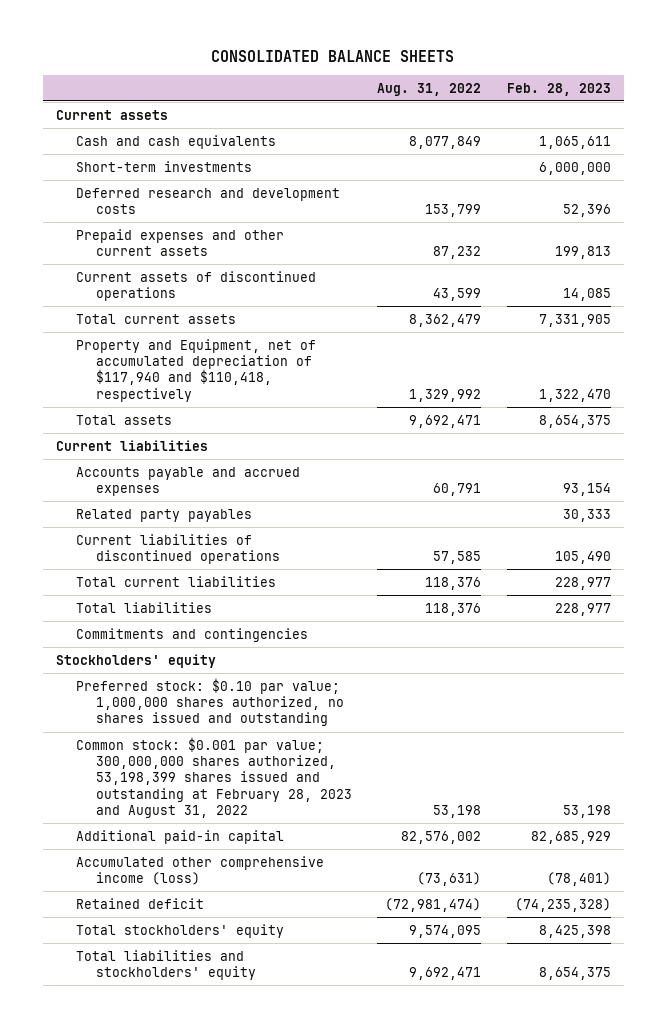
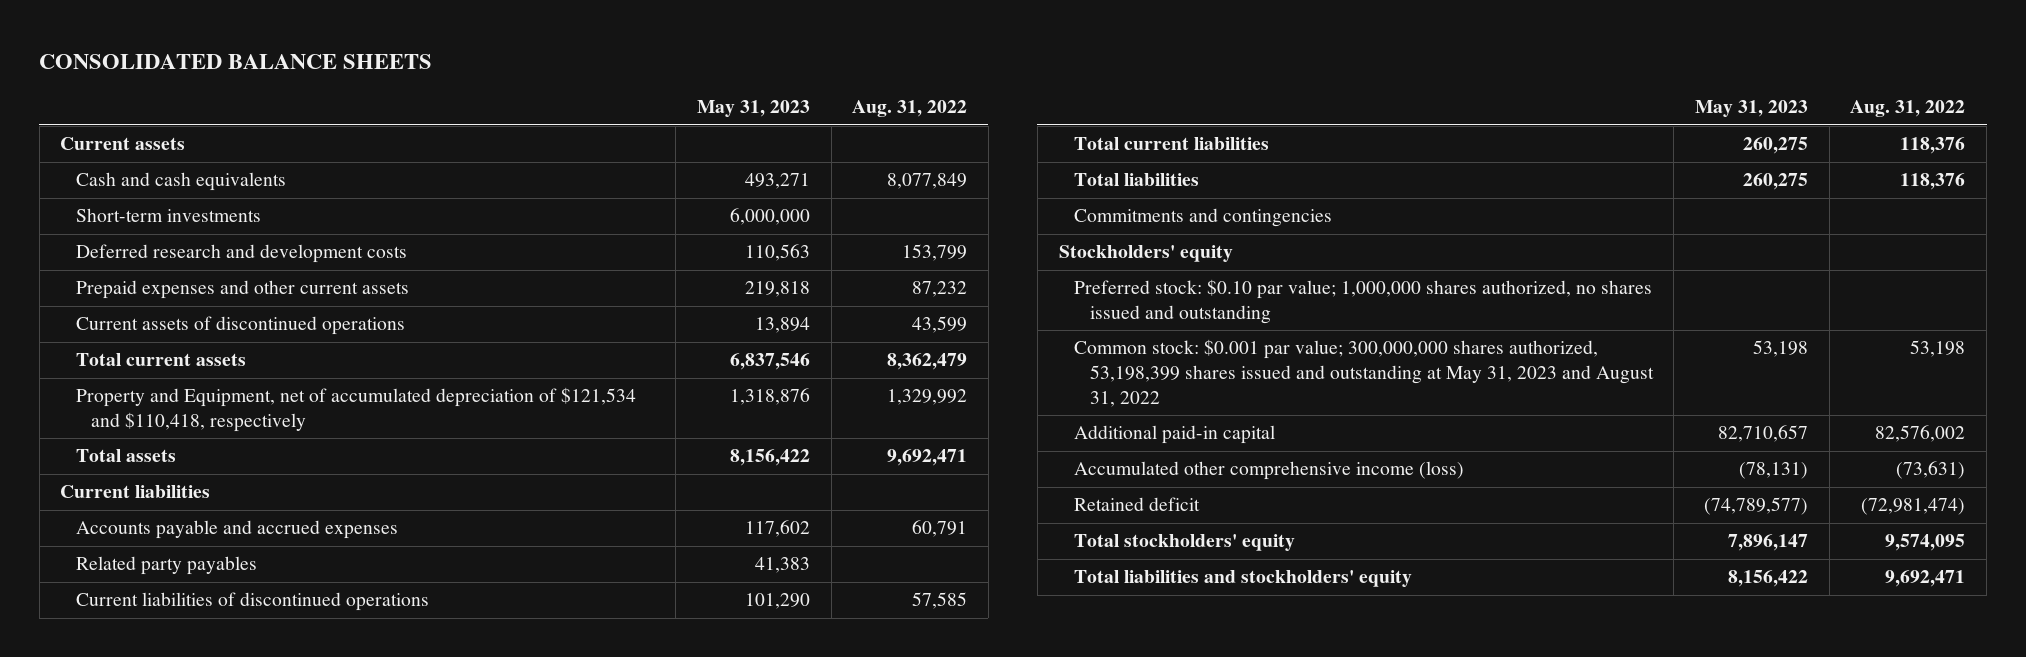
[507,82,612,96] Feb. 28, 2023 -> none
none -> [696,100,810,118] May 31, 2023
[75,338,316,402] Property and Equipment, net of accumulated depreciation of $117,940 and $110,418, respectively -> [75,387,636,432] Property and Equipment, net of accumulated depreciation of $121,534 and $110,418, respectively
[75,736,352,819] Common stock: $0.001 par value; 300,000,000 shares authorized, 53,198,399 shares issued and outstanding at February 28, 2023 and August 31, 2022 -> [1074,339,1654,407] Common stock: $0.001 par value; 300,000,000 shares authorized, 53,198,399 shares issued and outstanding at May 31, 2023 and August 31, 2022

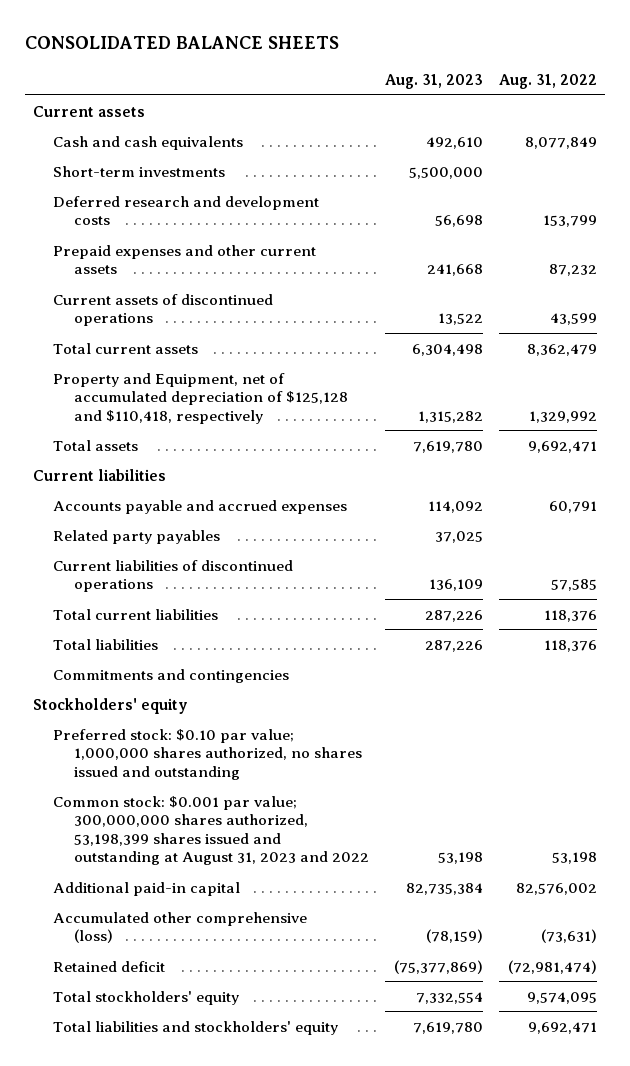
[696,100,810,118] May 31, 2023 -> none
none -> [384,73,483,89] Aug. 31, 2023
[75,387,636,432] Property and Equipment, net of accumulated depreciation of $121,534 and $110,418, respectively -> [53,372,348,424] Property and Equipment, net of accumulated depreciation of $125,128 and $110,418, respectively
[1074,339,1654,407] Common stock: $0.001 par value; 300,000,000 shares authorized, 53,198,399 shares issued and outstanding at May 31, 2023 and August 31, 2022 -> [53,795,369,866] Common stock: $0.001 par value; 300,000,000 shares authorized, 53,198,399 shares issued and outstanding at August 31, 2023 and 2022
[1074,461,1465,481] Accumulated other comprehensive income (loss) -> [53,911,308,944] Accumulated other comprehensive (loss)

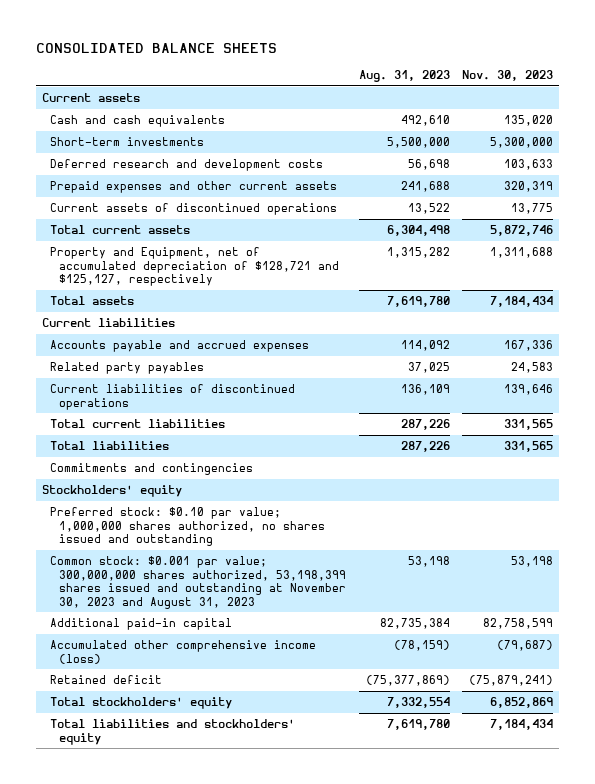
[499,73,598,89] Aug. 31, 2022 -> none
none -> [462,70,554,82] Nov. 30, 2023
[426,264,483,277] 241,668 -> [400,181,450,193] 241,688
[53,372,348,424] Property and Equipment, net of accumulated depreciation of $125,128 and $110,418, respectively -> [50,247,340,287] Property and Equipment, net of accumulated depreciation of $128,721 and $125,127, respectively
[53,795,369,866] Common stock: $0.001 par value; 300,000,000 shares authorized, 53,198,399 shares issued and outstanding at August 31, 2023 and 2022 -> [50,556,347,609] Common stock: $0.001 par value; 300,000,000 shares authorized, 53,198,399 shares issued and outstanding at November 30, 2023 and August 31, 2023
[53,911,308,944] Accumulated other comprehensive (loss) -> [50,640,317,664] Accumulated other comprehensive income (loss)

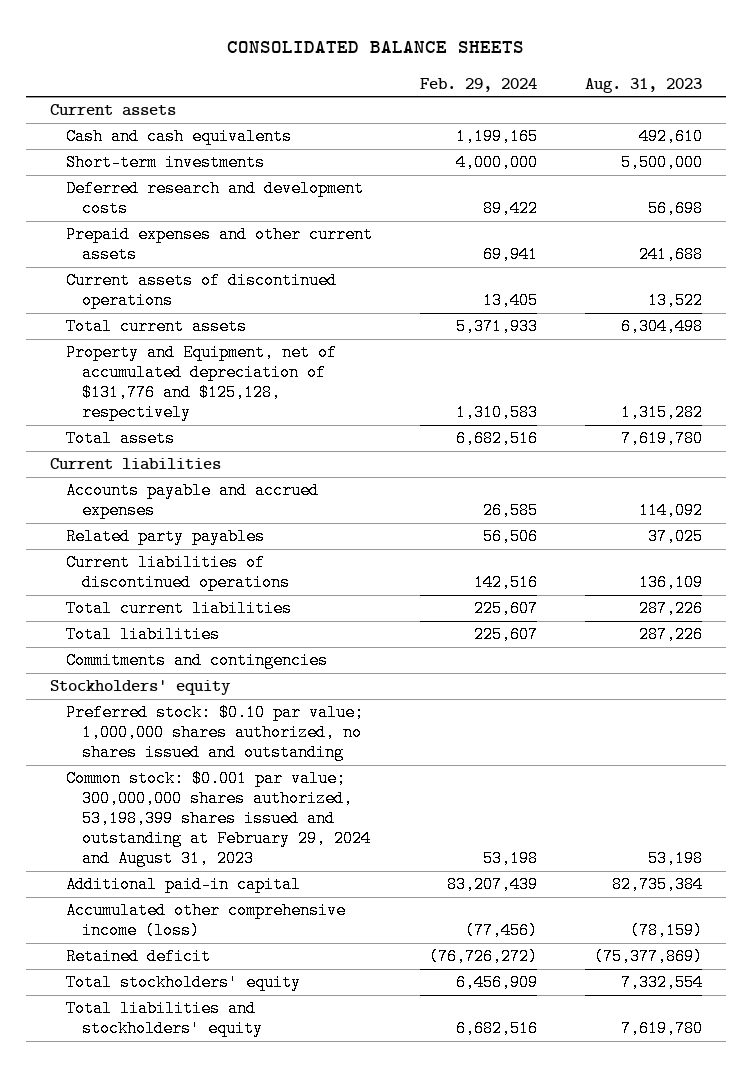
[462,70,554,82] Nov. 30, 2023 -> none
none -> [420,77,538,92] Feb. 29, 2024
[50,247,340,287] Property and Equipment, net of accumulated depreciation of $128,721 and $125,127, respectively -> [66,344,338,422] Property and Equipment, net of accumulated depreciation of $131,776 and $125,128, respectively
[50,556,347,609] Common stock: $0.001 par value; 300,000,000 shares authorized, 53,198,399 shares issued and outstanding at November 30, 2023 and August 31, 2023 -> [66,770,372,868] Common stock: $0.001 par value; 300,000,000 shares authorized, 53,198,399 shares issued and outstanding at February 29, 2024 and August 31, 2023

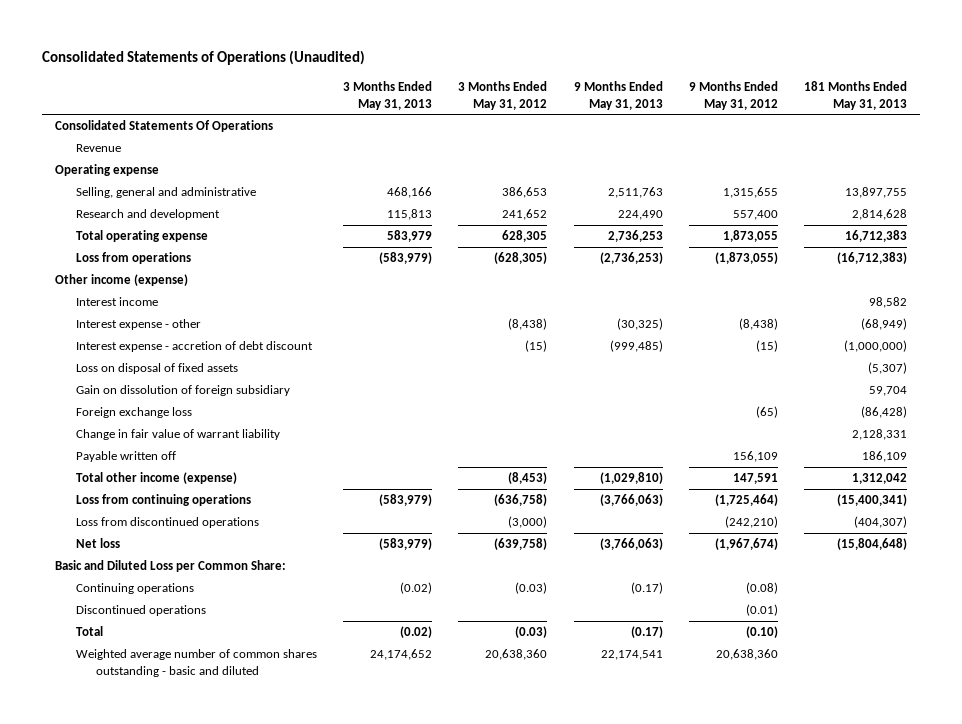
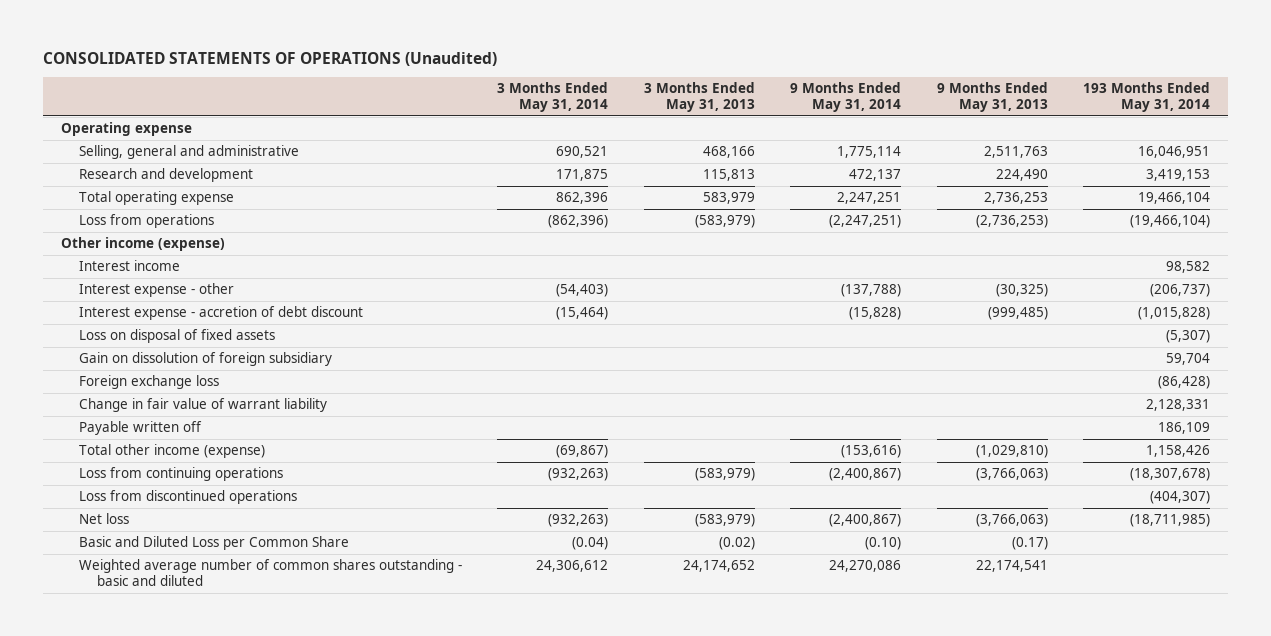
[41,50,365,66] Consolidated Statements of Operations (Unaudited) -> [42,51,497,66] CONSOLIDATED STATEMENTS OF OPERATIONS (Unaudited)
[458,80,548,110] 3 Months Ended May 31, 2012 -> none
[688,80,778,110] 9 Months Ended May 31, 2012 -> none
[804,80,908,110] 181 Months Ended May 31, 2013 -> none
none -> [497,82,609,113] 3 Months Ended May 31, 2014
none -> [790,82,902,113] 9 Months Ended May 31, 2014
none -> [1083,82,1211,113] 193 Months Ended May 31, 2014
[55,120,274,133] Consolidated Statements Of Operations -> none
[75,144,121,153] Revenue -> none
[55,560,287,573] Basic and Diluted Loss per Common Share: -> none
[75,583,194,595] Continuing operations -> none
[75,605,206,617] Discontinued operations -> none
[75,626,103,637] Total -> [78,536,349,551] Basic and Diluted Loss per Common Share

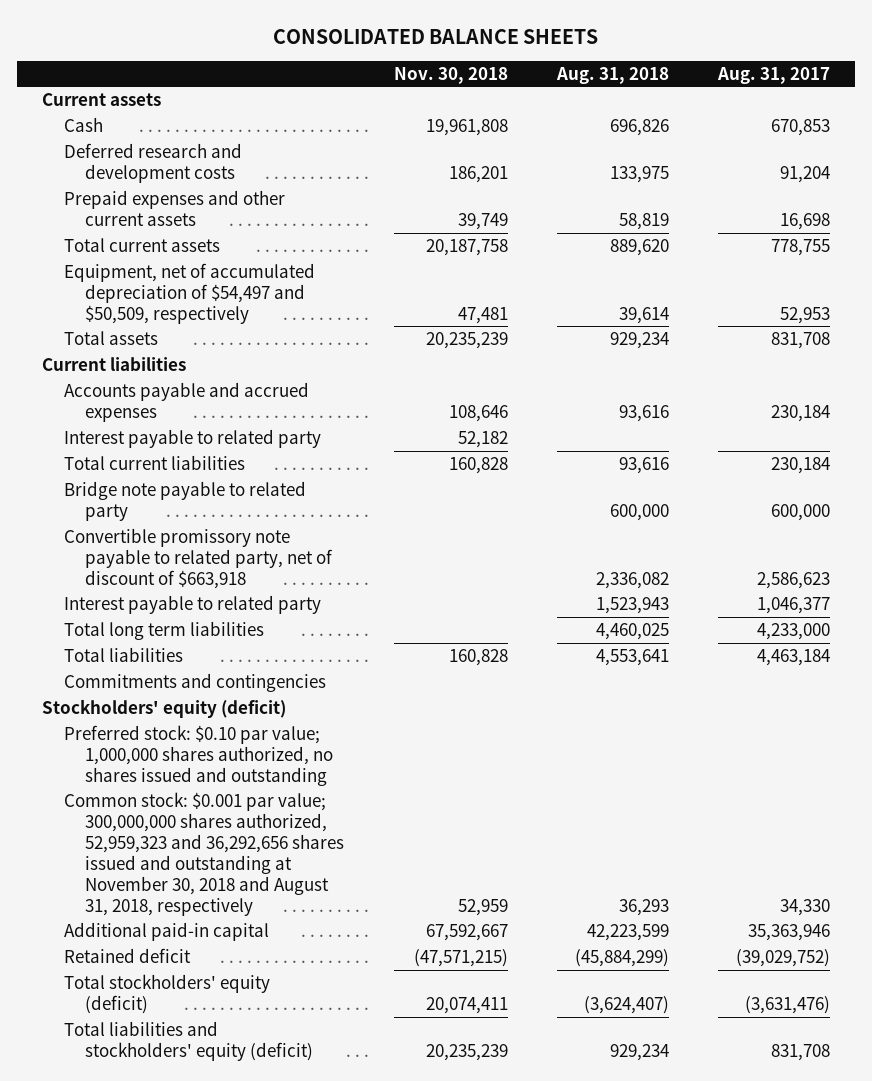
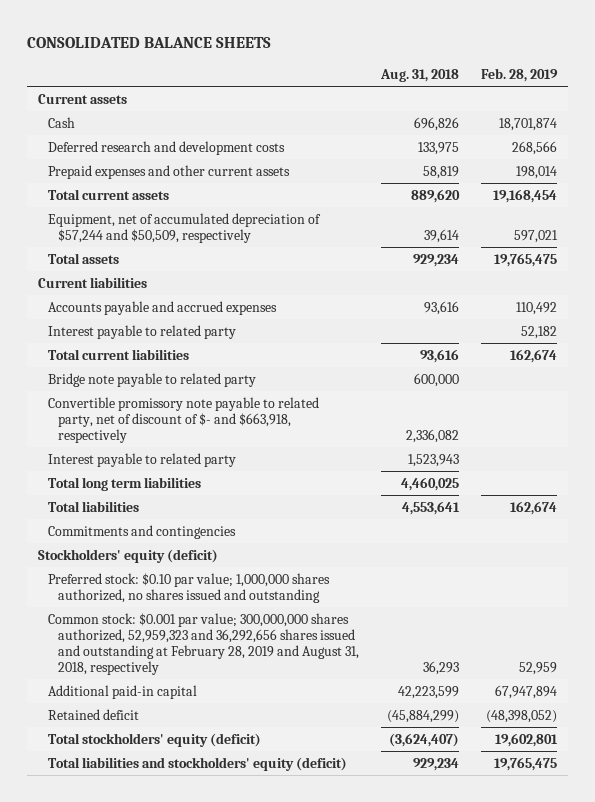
[393,66,508,84] Nov. 30, 2018 -> none
[717,66,831,84] Aug. 31, 2017 -> none
none -> [480,67,558,82] Feb. 28, 2019
[63,263,315,324] Equipment, net of accumulated depreciation of $54,497 and $50,509, respectively -> [47,212,321,243] Equipment, net of accumulated depreciation of $57,244 and $50,509, respectively
[63,528,334,589] Convertible promissory note payable to related party, net of discount of $663,918 -> [47,396,319,443] Convertible promissory note payable to related party, net of discount of $- and $663,918, respectively
[63,792,345,916] Common stock: $0.001 par value; 300,000,000 shares authorized, 52,959,323 and 36,292,656 shares issued and outstanding at November 30, 2018 and August 31, 2018, respectively -> [47,612,359,675] Common stock: $0.001 par value; 300,000,000 shares authorized, 52,959,323 and 36,292,656 shares issued and outstanding at February 28, 2019 and August 31, 2018, respectively

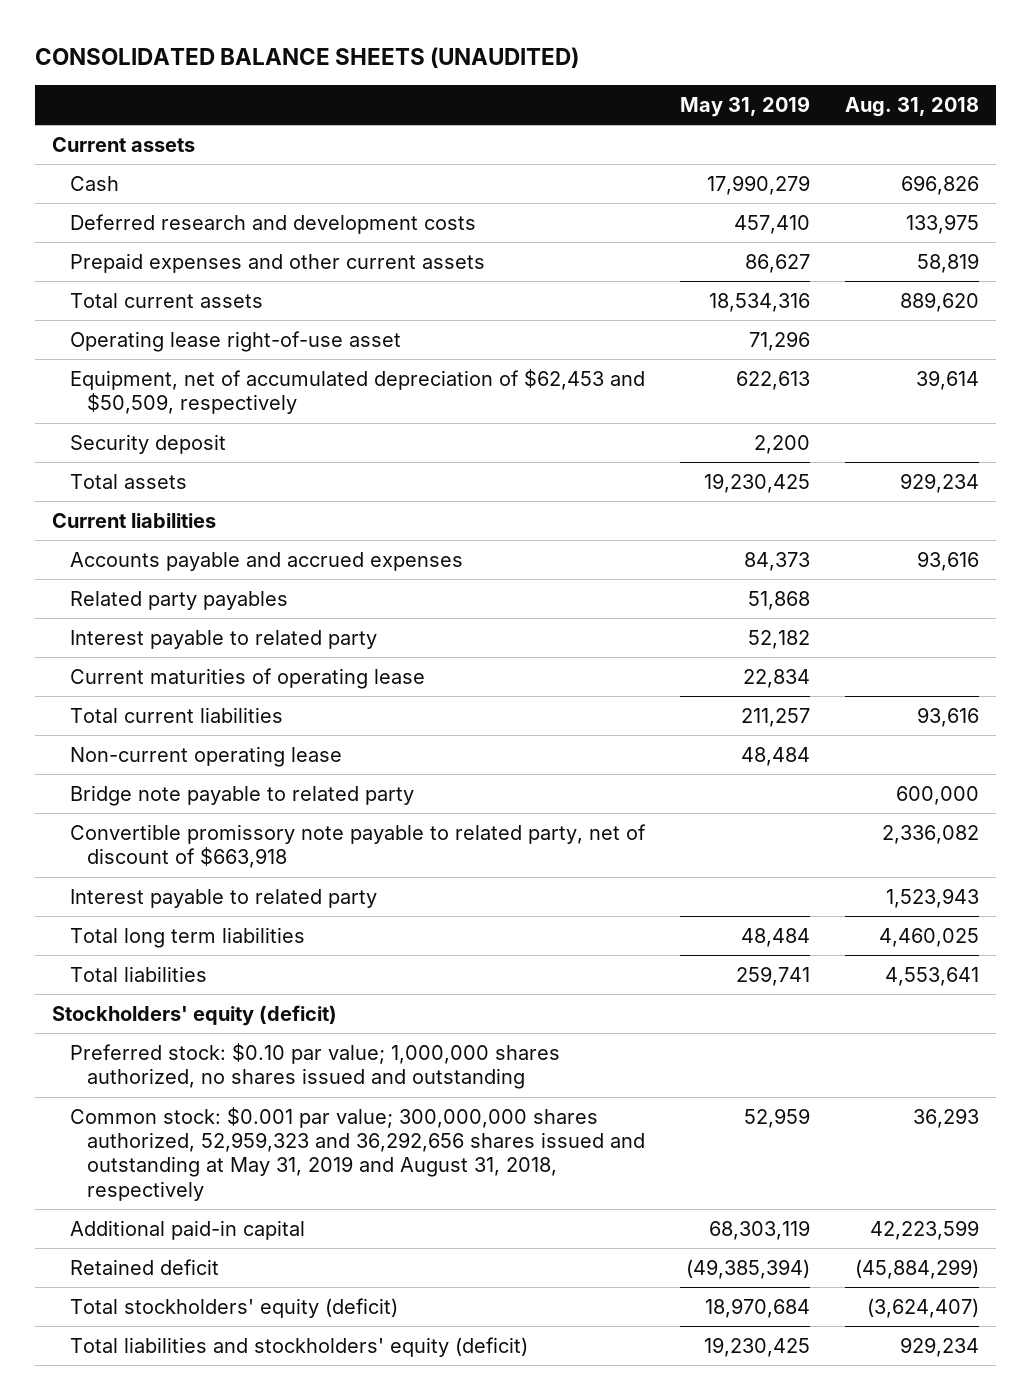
[26,37,271,49] CONSOLIDATED BALANCE SHEETS -> [34,47,579,69] CONSOLIDATED BALANCE SHEETS (UNAUDITED)
[480,67,558,82] Feb. 28, 2019 -> none
none -> [680,95,811,117] May 31, 2019
none -> [69,330,401,352] Operating lease right-of-use asset
[47,212,321,243] Equipment, net of accumulated depreciation of $57,244 and $50,509, respectively -> [69,368,645,415] Equipment, net of accumulated depreciation of $62,453 and $50,509, respectively
none -> [69,433,226,454] Security deposit
none -> [69,590,288,610] Related party payables
none -> [69,667,425,689] Current maturities of operating lease
none -> [69,745,342,767] Non-current operating lease
[47,396,319,443] Convertible promissory note payable to related party, net of discount of $- and $663,918, respectively -> [69,823,646,869] Convertible promissory note payable to related party, net of discount of $663,918
[47,524,236,539] Commitments and contingencies -> none
[47,612,359,675] Common stock: $0.001 par value; 300,000,000 shares authorized, 52,959,323 and 36,292,656 shares issued and outstanding at February 28, 2019 and August 31, 2018, respectively -> [69,1106,646,1201] Common stock: $0.001 par value; 300,000,000 shares authorized, 52,959,323 and 36,292,656 shares issued and outstanding at May 31, 2019 and August 31, 2018, respectively

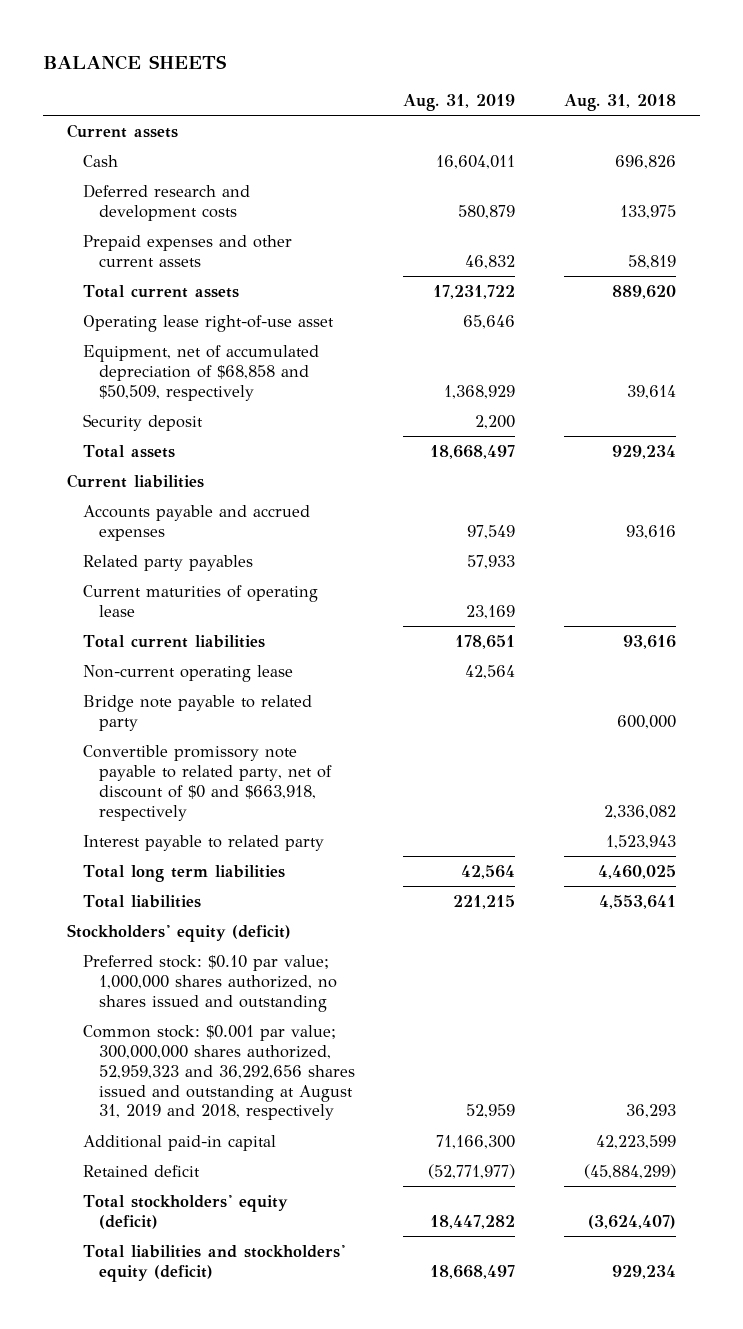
[34,47,579,69] CONSOLIDATED BALANCE SHEETS (UNAUDITED) -> [42,54,227,70] BALANCE SHEETS
[680,95,811,117] May 31, 2019 -> none
none -> [403,94,516,112] Aug. 31, 2019
[69,368,645,415] Equipment, net of accumulated depreciation of $62,453 and $50,509, respectively -> [82,344,319,401] Equipment, net of accumulated depreciation of $68,858 and $50,509, respectively
[69,629,377,649] Interest payable to related party -> none
[69,823,646,869] Convertible promissory note payable to related party, net of discount of $663,918 -> [82,744,332,821] Convertible promissory note payable to related party, net of discount of $0 and $663,918, respectively
[69,1106,646,1201] Common stock: $0.001 par value; 300,000,000 shares authorized, 52,959,323 and 36,292,656 shares issued and outstanding at May 31, 2019 and August 31, 2018, respectively -> [82,1024,355,1121] Common stock: $0.001 par value; 300,000,000 shares authorized, 52,959,323 and 36,292,656 shares issued and outstanding at August 31, 2019 and 2018, respectively

